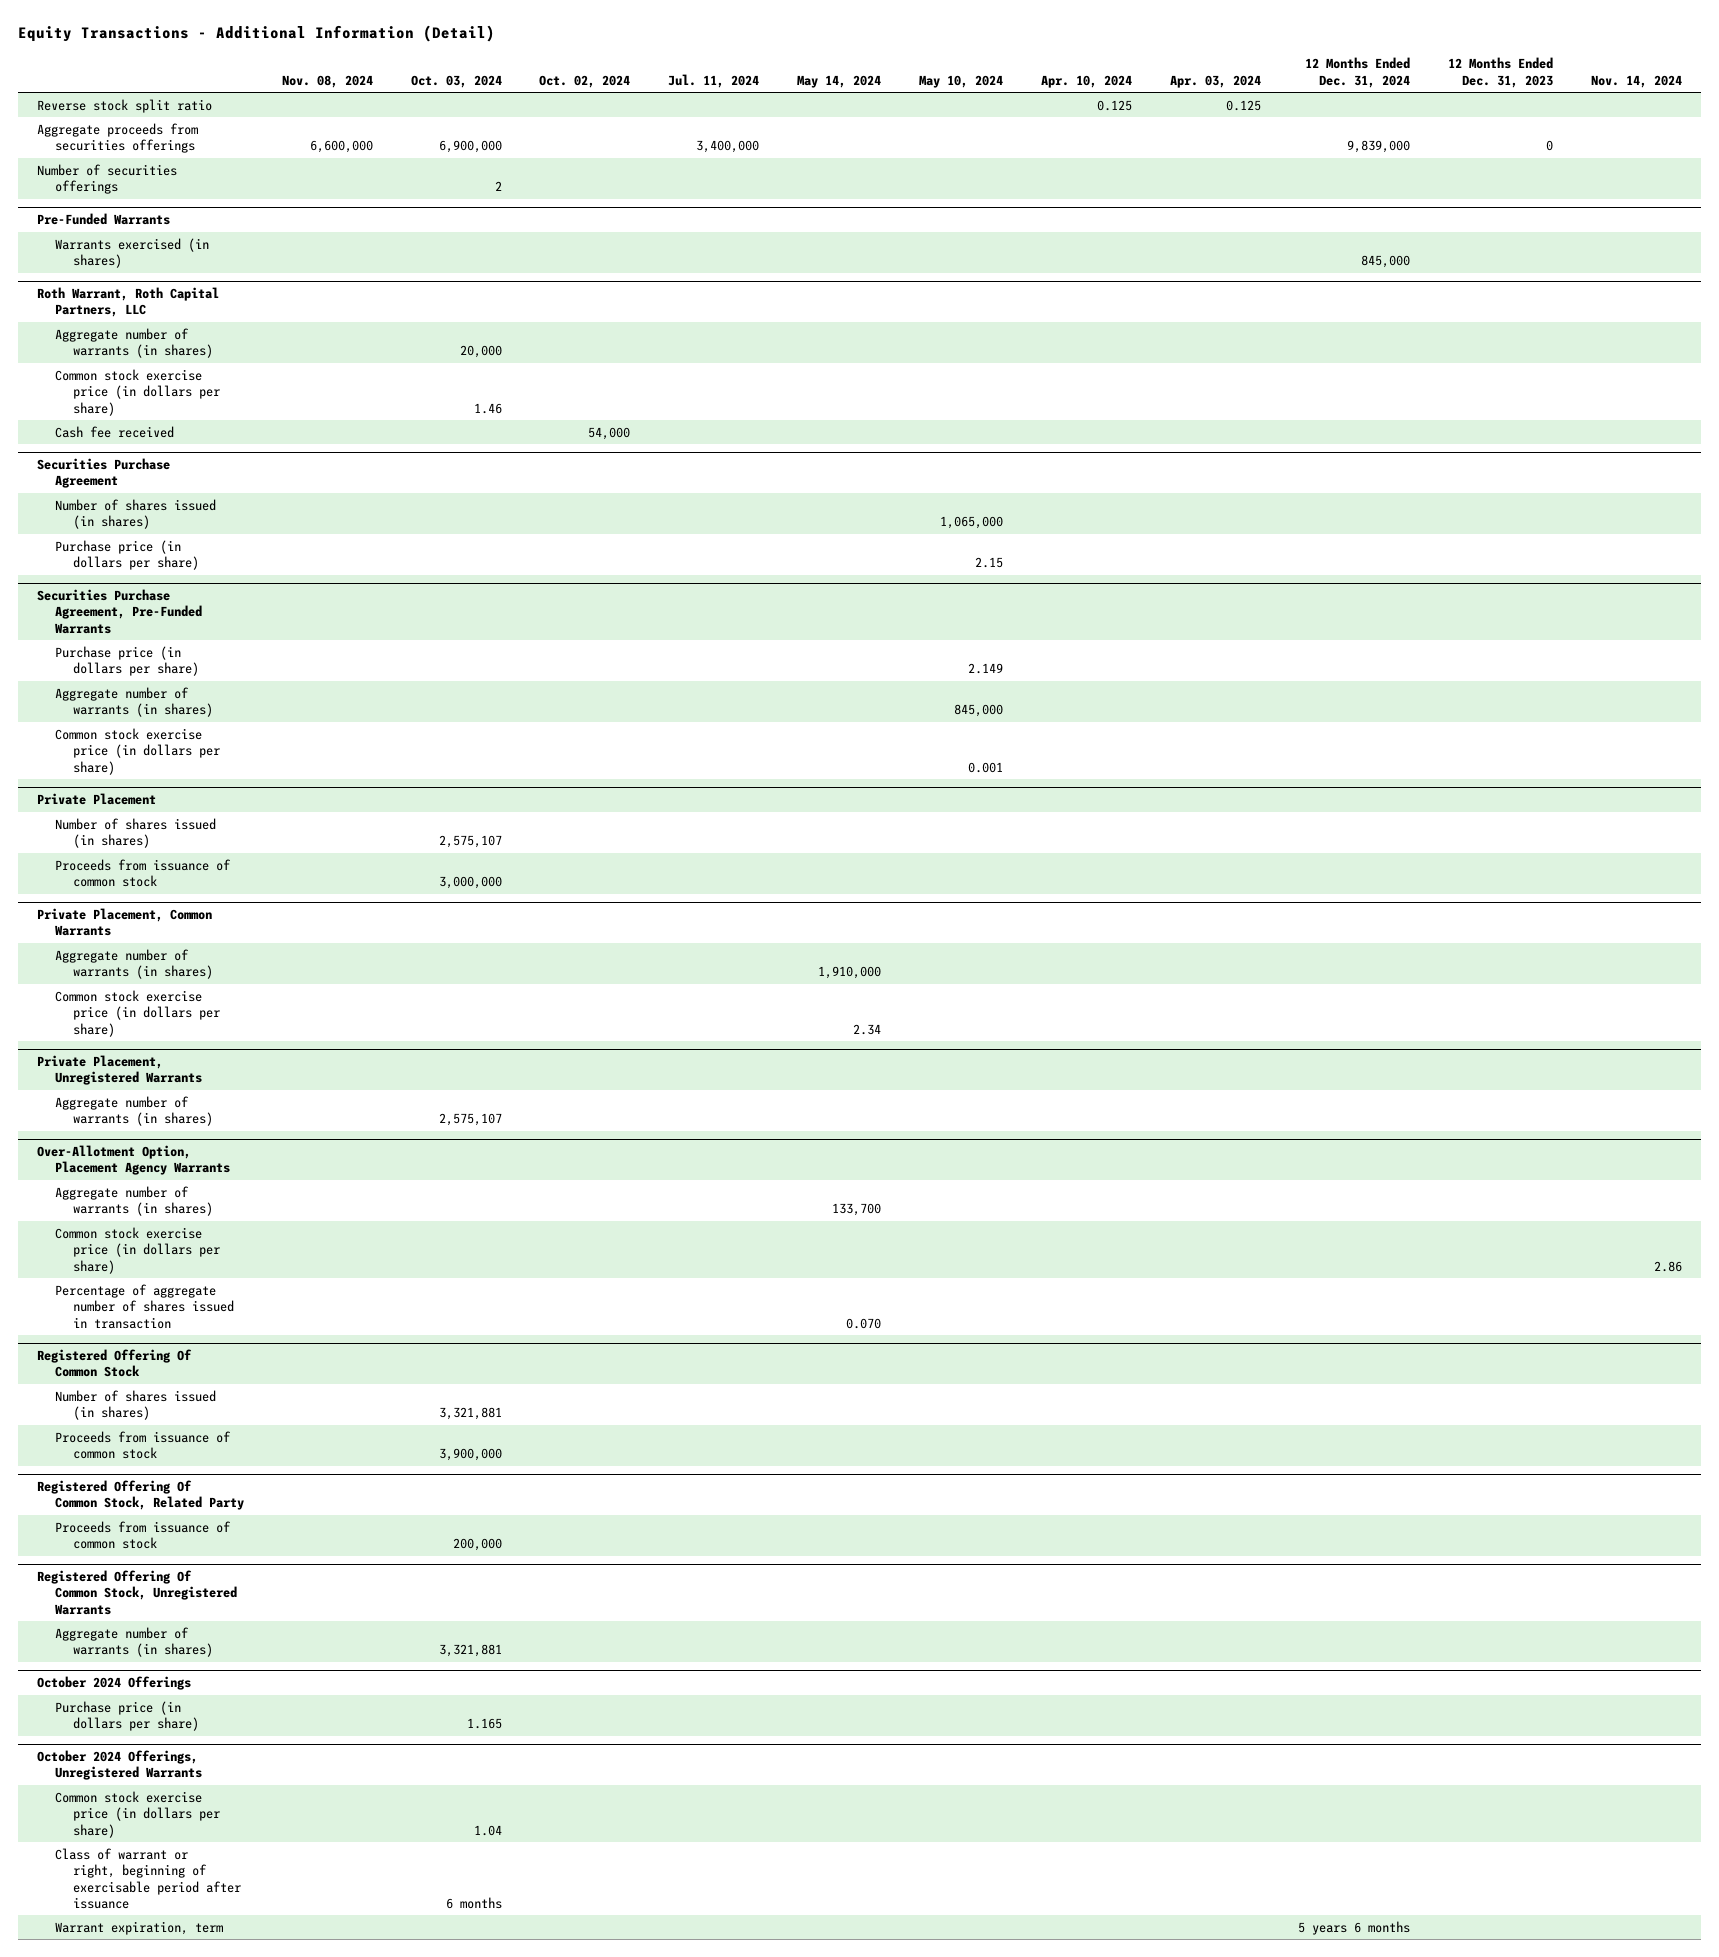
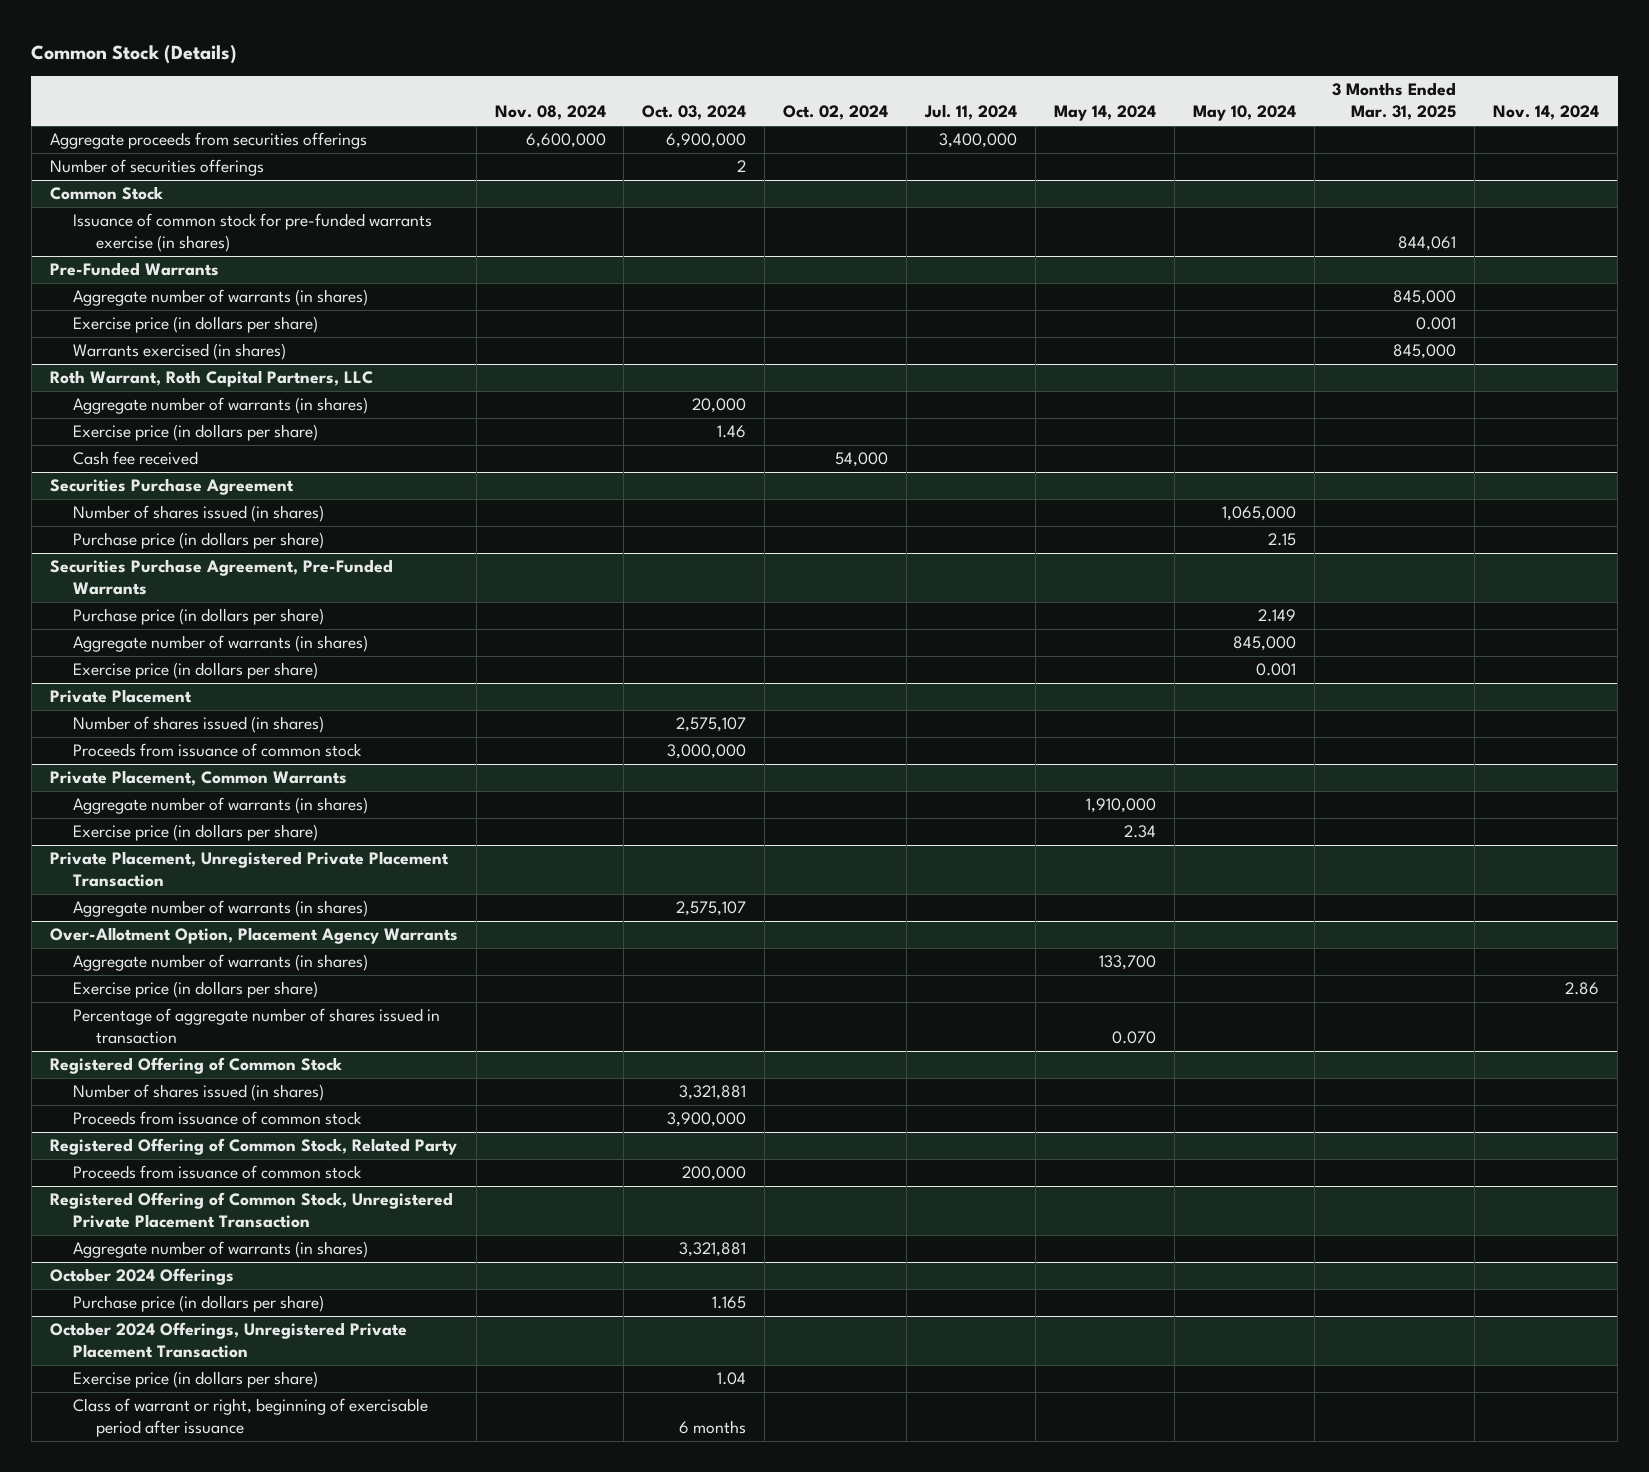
[17,25,495,43] Equity Transactions - Additional Information (Detail) -> [31,44,238,64] Common Stock (Details)
[1040,74,1132,88] Apr. 10, 2024 -> none
[1169,74,1261,88] Apr. 03, 2024 -> none
[1305,57,1411,88] 12 Months Ended Dec. 31, 2024 -> none
[1448,57,1554,88] 12 Months Ended Dec. 31, 2023 -> none
none -> [1332,82,1457,121] 3 Months Ended Mar. 31, 2025
[36,98,212,113] Reverse stock split ratio -> none
none -> [49,186,163,201] Common Stock
none -> [73,213,433,253] Issuance of common stock for pre-funded warrants exercise (in shares)
none -> [73,289,369,307] Aggregate number of warrants (in shares)
none -> [73,316,319,334] Exercise price (in dollars per share)
[54,368,220,416] Common stock exercise price (in dollars per share) -> [73,424,319,442] Exercise price (in dollars per share)
[54,727,220,775] Common stock exercise price (in dollars per share) -> [73,662,319,680] Exercise price (in dollars per share)
[54,989,220,1037] Common stock exercise price (in dollars per share) -> [73,824,319,842] Exercise price (in dollars per share)
[36,1054,202,1086] Private Placement, Unregistered Warrants -> [49,851,449,888] Private Placement, Unregistered Private Placement Transaction
[54,1226,220,1274] Common stock exercise price (in dollars per share) -> [73,981,319,999] Exercise price (in dollars per share)
[36,1348,192,1378] Registered Offering Of Common Stock -> [49,1057,342,1075] Registered Offering of Common Stock
[36,1479,244,1511] Registered Offering Of Common Stock, Related Party -> [49,1138,457,1156] Registered Offering of Common Stock, Related Party
[36,1569,237,1615] Registered Offering Of Common Stock, Unregistered Warrants -> [49,1192,453,1229] Registered Offering of Common Stock, Unregistered Private Placement Transaction
[36,1749,202,1781] October 2024 Offerings, Unregistered Warrants -> [49,1322,407,1359] October 2024 Offerings, Unregistered Private Placement Transaction
[54,1790,220,1838] Common stock exercise price (in dollars per share) -> [73,1371,319,1389] Exercise price (in dollars per share)
[54,1920,223,1935] Warrant expiration, term -> none

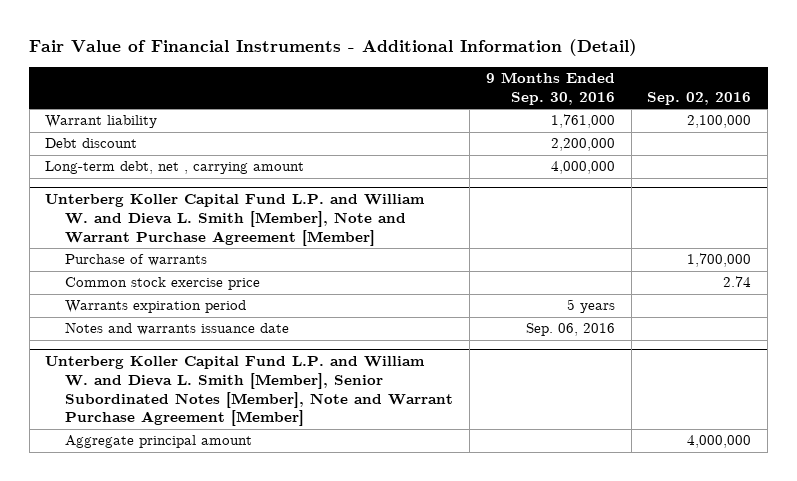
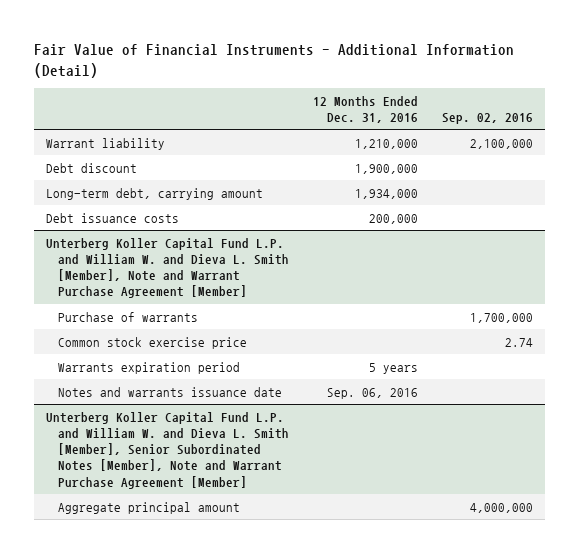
[485,71,615,105] 9 Months Ended Sep. 30, 2016 -> none
none -> [312,95,418,124] 12 Months Ended Dec. 31, 2016
[45,161,305,175] Long-term debt, net , carrying amount -> [46,187,264,200] Long-term debt, carrying amount
none -> [46,212,180,223] Debt issuance costs

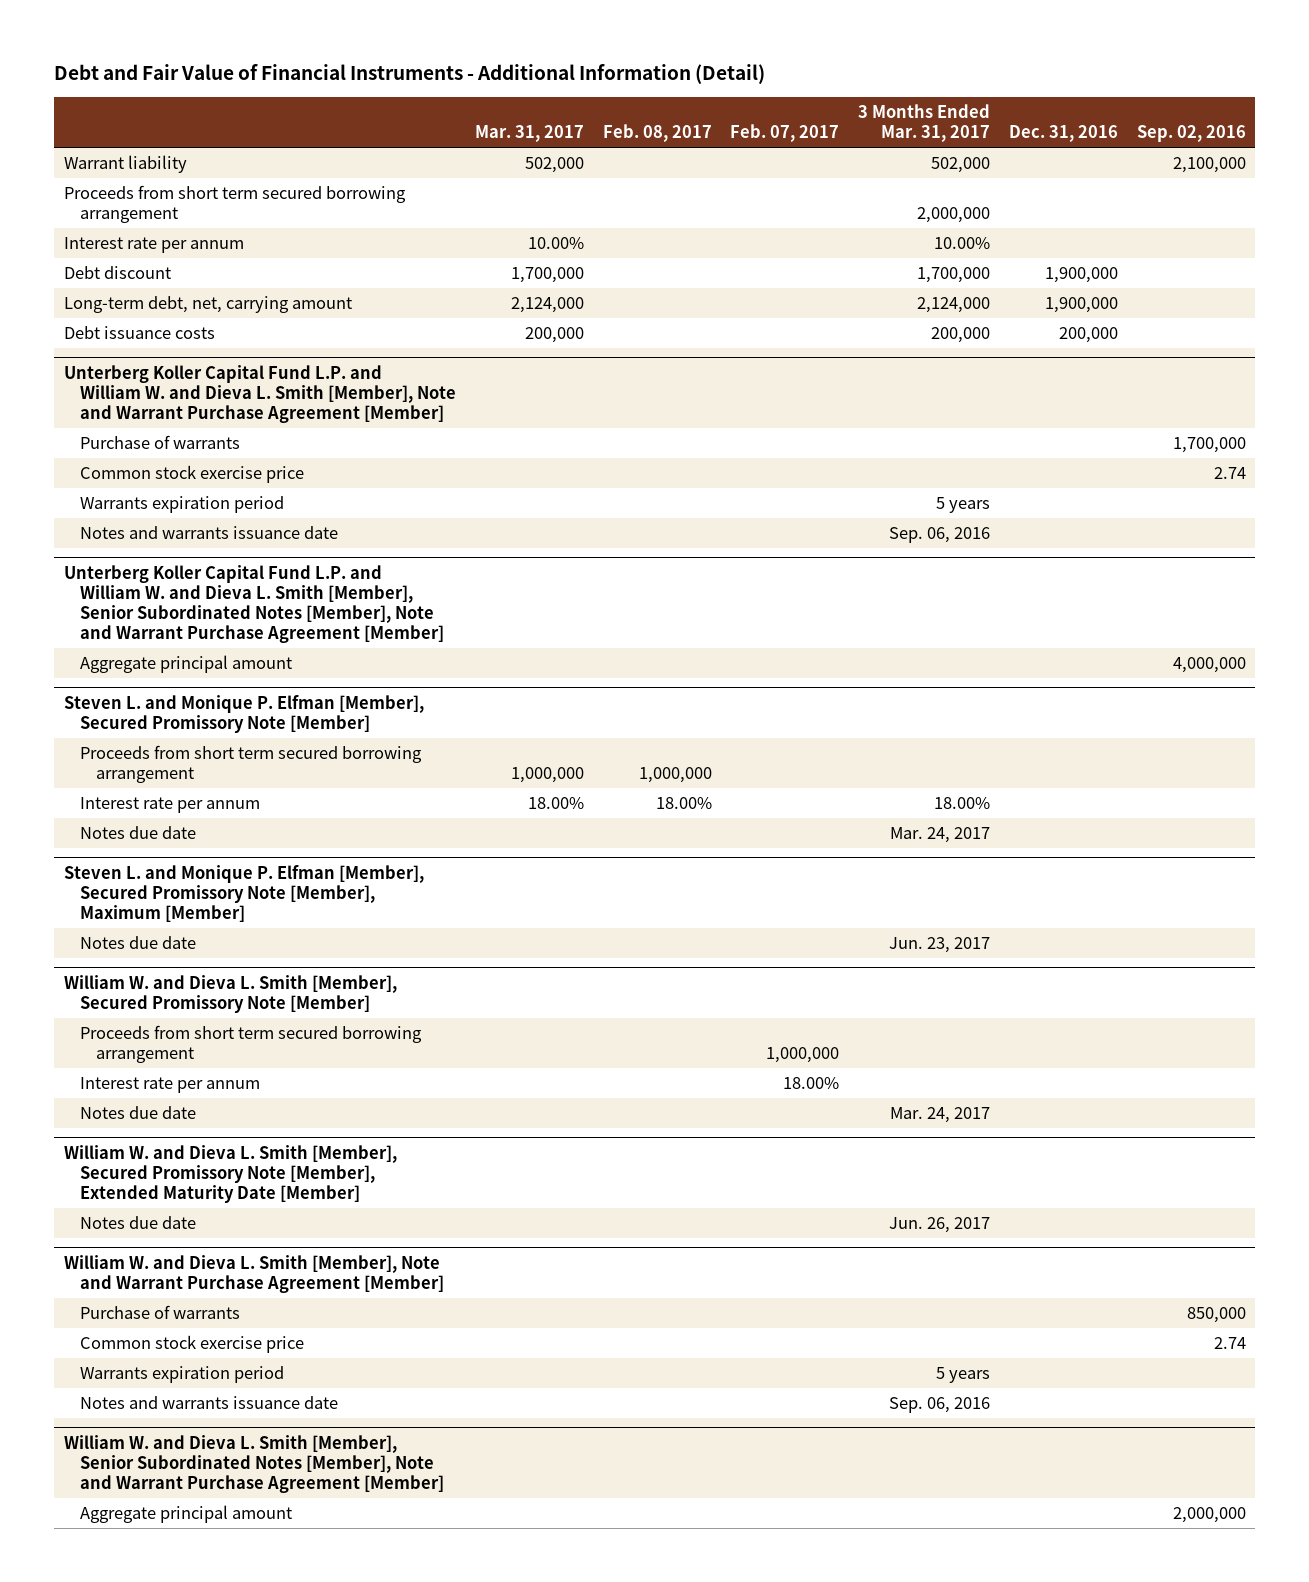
[33,44,514,79] Fair Value of Financial Instruments - Additional Information (Detail) -> [54,64,766,85] Debt and Fair Value of Financial Instruments - Additional Information (Detail)
[312,95,418,124] 12 Months Ended Dec. 31, 2016 -> none
none -> [474,125,584,143] Mar. 31, 2017
none -> [602,124,712,143] Feb. 08, 2017
none -> [730,124,840,143] Feb. 07, 2017
none -> [858,104,991,143] 3 Months Ended Mar. 31, 2017
none -> [1008,125,1118,143] Dec. 31, 2016
none -> [63,185,406,224] Proceeds from short term secured borrowing arrangement
none -> [63,237,244,254] Interest rate per annum
[46,187,264,200] Long-term debt, carrying amount -> [63,296,352,314] Long-term debt, net, carrying amount
none -> [63,695,424,733] Steven L. and Monique P. Elfman [Member], Secured Promissory Note [Member]
none -> [80,745,423,784] Proceeds from short term secured borrowing arrangement
none -> [80,797,261,814] Interest rate per annum
none -> [80,826,197,840] Notes due date
none -> [63,865,424,922] Steven L. and Monique P. Elfman [Member], Secured Promissory Note [Member], Maximum [Member]
none -> [80,936,197,950] Notes due date
none -> [63,975,397,1013] William W. and Dieva L. Smith [Member], Secured Promissory Note [Member]
none -> [80,1025,423,1064] Proceeds from short term secured borrowing arrangement
none -> [80,1077,261,1094] Interest rate per annum
none -> [80,1106,197,1120] Notes due date
none -> [63,1145,397,1203] William W. and Dieva L. Smith [Member], Secured Promissory Note [Member], Extended Maturity Date [Member]
none -> [80,1216,197,1230] Notes due date
none -> [63,1255,445,1293] William W. and Dieva L. Smith [Member], Note and Warrant Purchase Agreement [Member]
none -> [80,1305,241,1320] Purchase of warrants
none -> [80,1335,305,1354] Common stock exercise price
none -> [80,1366,285,1384] Warrants expiration period
none -> [80,1396,339,1410] Notes and warrants issuance date
none -> [63,1435,445,1493] William W. and Dieva L. Smith [Member], Senior Subordinated Notes [Member], Note and Warrant Purchase Agreement [Member]
none -> [80,1505,293,1524] Aggregate principal amount

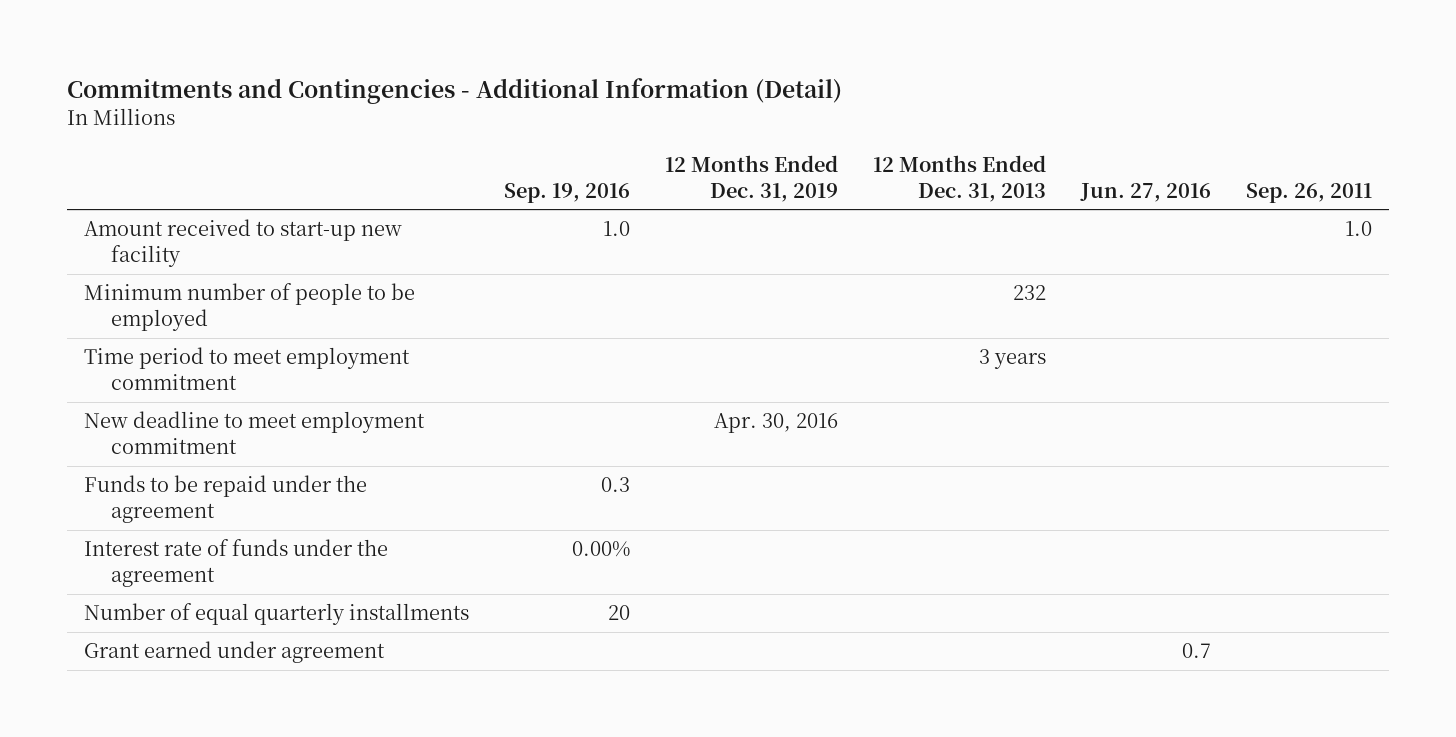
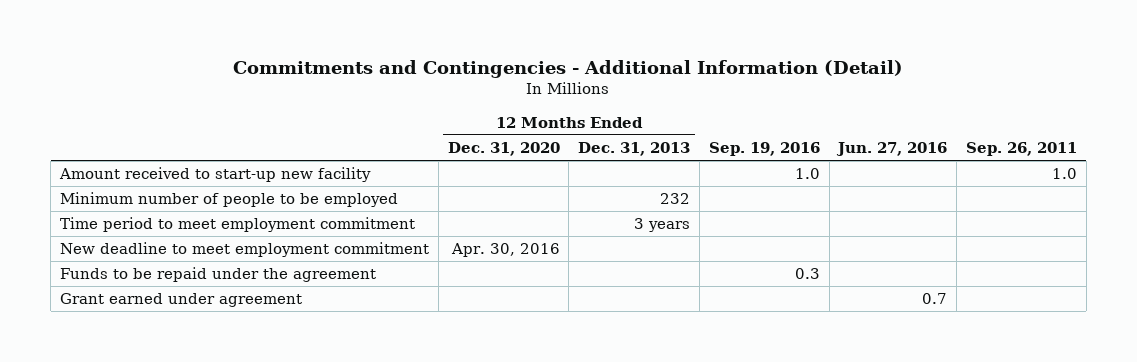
[665,154,839,202] 12 Months Ended Dec. 31, 2019 -> none
none -> [447,141,560,156] Dec. 31, 2020
[84,539,389,588] Interest rate of funds under the agreement -> none
[84,603,470,626] Number of equal quarterly installments -> none

